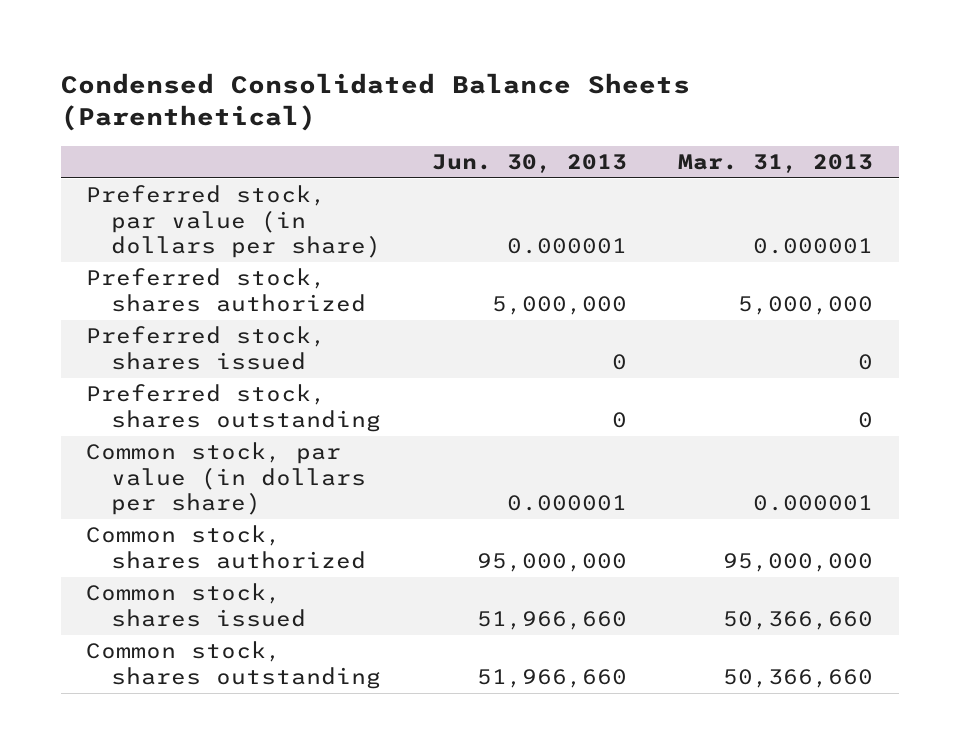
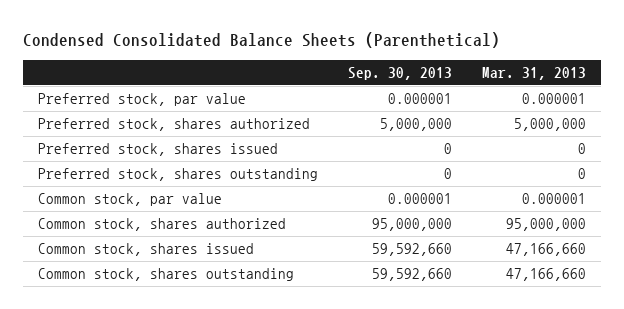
[431,154,627,174] Jun. 30, 2013 -> none
none -> [347,66,452,80] Sep. 30, 2013
[86,185,381,259] Preferred stock, par value (in dollars per share) -> [38,93,247,107] Preferred stock, par value
[86,442,366,516] Common stock, par value (in dollars per share) -> [38,193,223,207] Common stock, par value
[723,610,874,630] 50,366,660 -> [505,243,586,257] 47,166,660
[723,668,874,688] 50,366,660 -> [505,268,586,282] 47,166,660

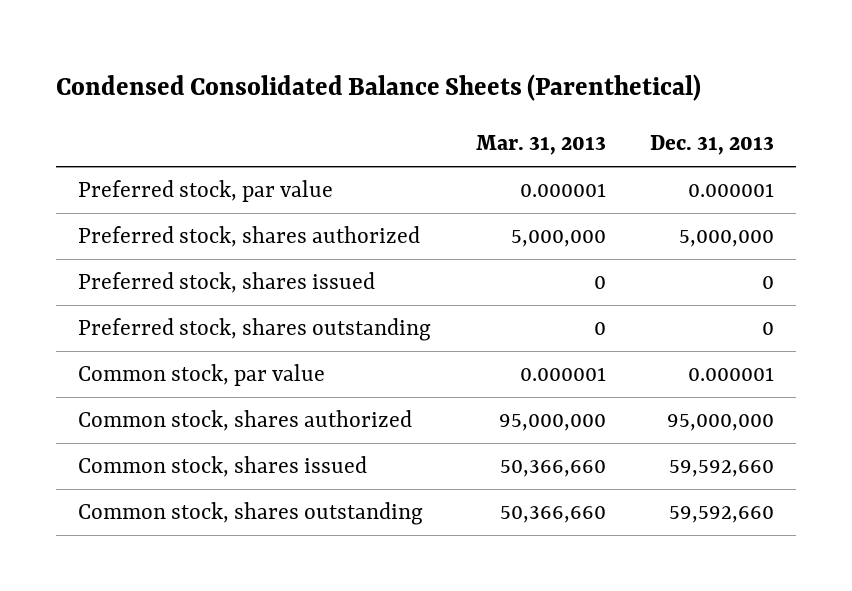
[347,66,452,80] Sep. 30, 2013 -> none
none -> [650,135,775,156] Dec. 31, 2013
[505,243,586,257] 47,166,660 -> [499,460,606,478] 50,366,660
[505,268,586,282] 47,166,660 -> [499,506,606,524] 50,366,660

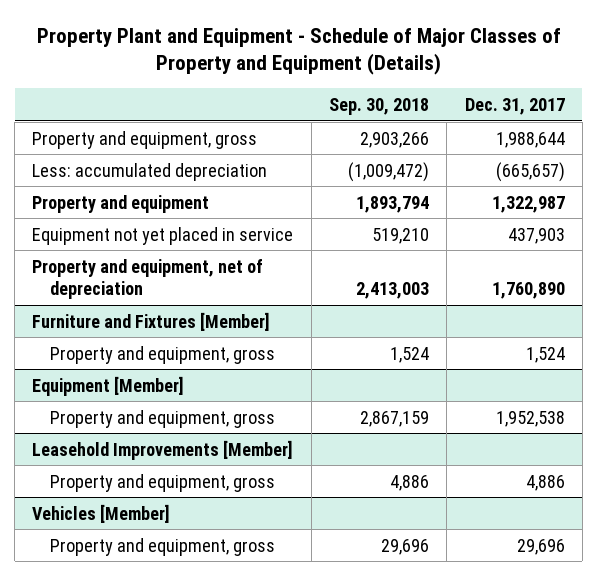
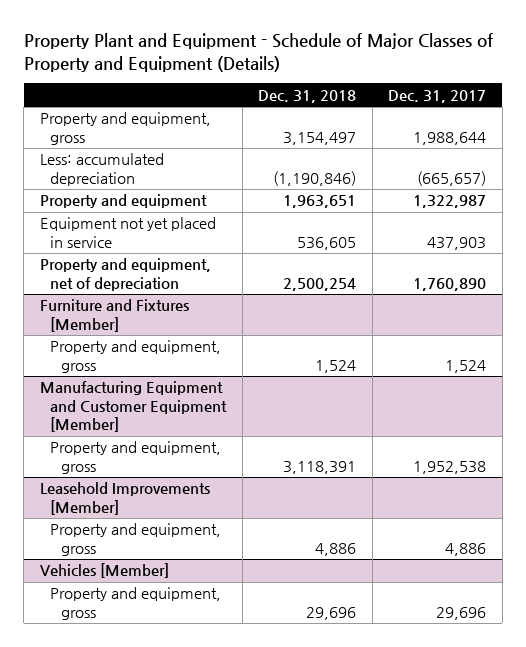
[329,97,430,115] Sep. 30, 2018 -> none
none -> [258,89,357,103] Dec. 31, 2018
[32,375,185,396] Equipment [Member] -> [39,381,228,433] Manufacturing Equipment and Customer Equipment [Member]

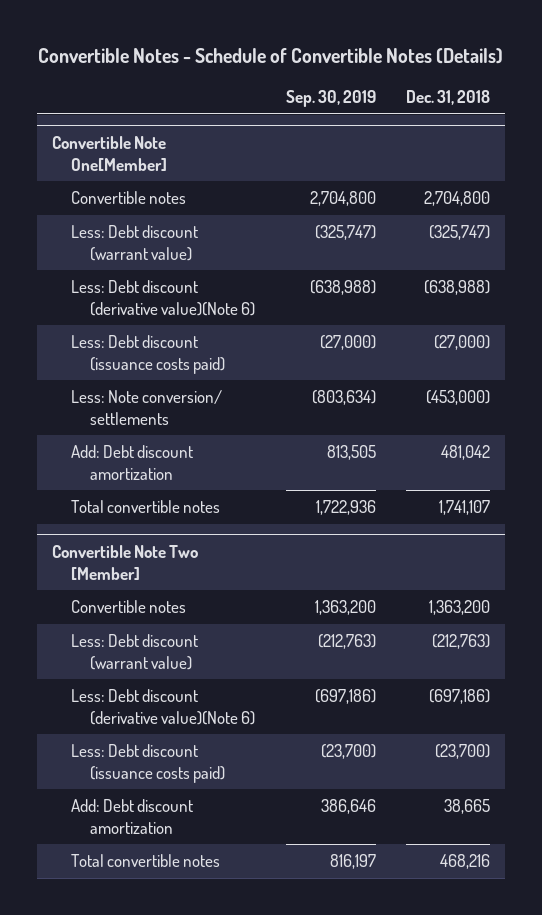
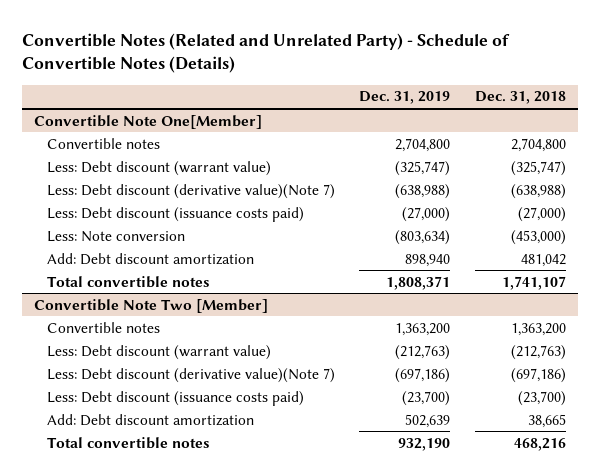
[37,48,503,65] Convertible Notes - Schedule of Convertible Notes (Details) -> [21,32,510,74] Convertible Notes (Related and Unrelated Party) - Schedule of Convertible Notes (Details)
[285,90,376,108] Sep. 30, 2019 -> none
none -> [359,91,451,105] Dec. 31, 2019
[71,279,256,316] Less: Debt discount (derivative value)(Note 6) -> [47,183,336,199] Less: Debt discount (derivative value)(Note 7)
[71,389,223,425] Less: Note conversion/ settlements -> [47,230,186,242] Less: Note conversion
[71,688,256,725] Less: Debt discount (derivative value)(Note 6) -> [47,367,336,383] Less: Debt discount (derivative value)(Note 7)

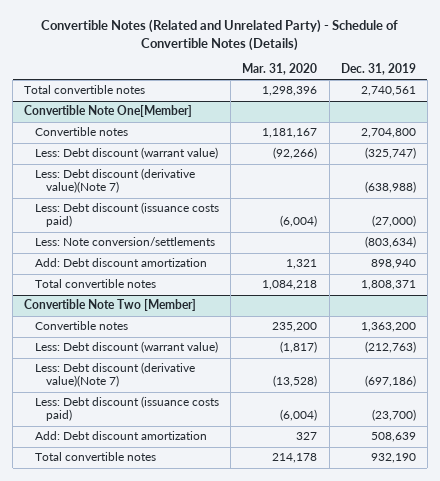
[474,91,566,105] Dec. 31, 2018 -> none
none -> [242,63,318,76] Mar. 31, 2020
none -> [24,85,146,95] Total convertible notes
[47,230,186,242] Less: Note conversion -> [34,237,215,247] Less: Note conversion/settlements
[405,413,451,428] 502,639 -> [370,432,416,443] 508,639

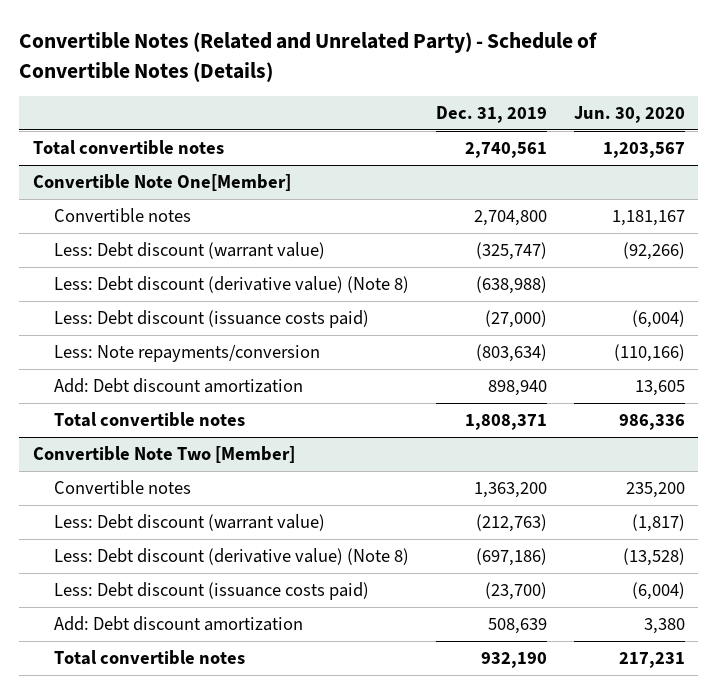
[242,63,318,76] Mar. 31, 2020 -> none
none -> [573,106,685,124] Jun. 30, 2020
[34,168,195,194] Less: Debt discount (derivative value)(Note 7) -> [54,275,410,293] Less: Debt discount (derivative value) (Note 8)
[34,237,215,247] Less: Note conversion/settlements -> [54,343,321,362] Less: Note repayments/conversion
[34,362,195,388] Less: Debt discount (derivative value)(Note 7) -> [54,547,410,565] Less: Debt discount (derivative value) (Note 8)

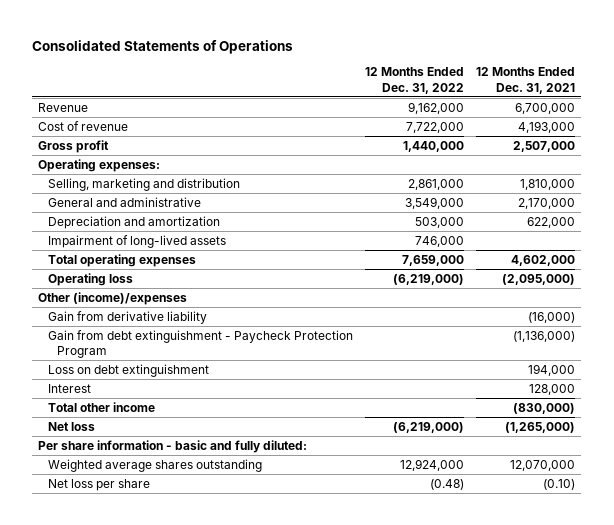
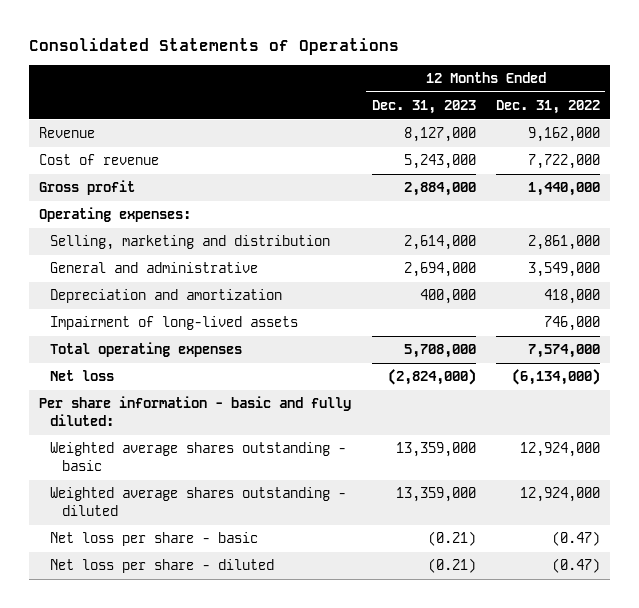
[476,67,576,94] 12 Months Ended Dec. 31, 2021 -> none
none -> [371,100,476,115] Dec. 31, 2023
[414,216,464,228] 503,000 -> [544,289,601,305] 418,000
[47,272,133,286] Operating loss -> none
[38,291,188,305] Other (income)/expenses -> none
[47,310,207,324] Gain from derivative liability -> none
[47,329,353,359] Gain from debt extinguishment - Paycheck Protection Program -> none
[47,363,209,377] Loss on debt extinguishment -> none
[47,383,91,393] Interest -> none
[47,401,155,412] Total other income -> none
[401,254,464,266] 7,659,000 -> [528,344,601,359] 7,574,000
[392,421,464,433] (6,219,000) -> [512,369,601,386] (6,134,000)
[47,458,262,472] Weighted average shares outstanding -> [50,442,347,471] Weighted average shares outstanding - basic
none -> [50,487,347,516] Weighted average shares outstanding - diluted
[47,478,150,491] Net loss per share -> [50,532,259,547] Net loss per share - basic
[429,478,464,490] (0.48) -> [552,531,601,547] (0.47)
none -> [50,559,275,574] Net loss per share - diluted

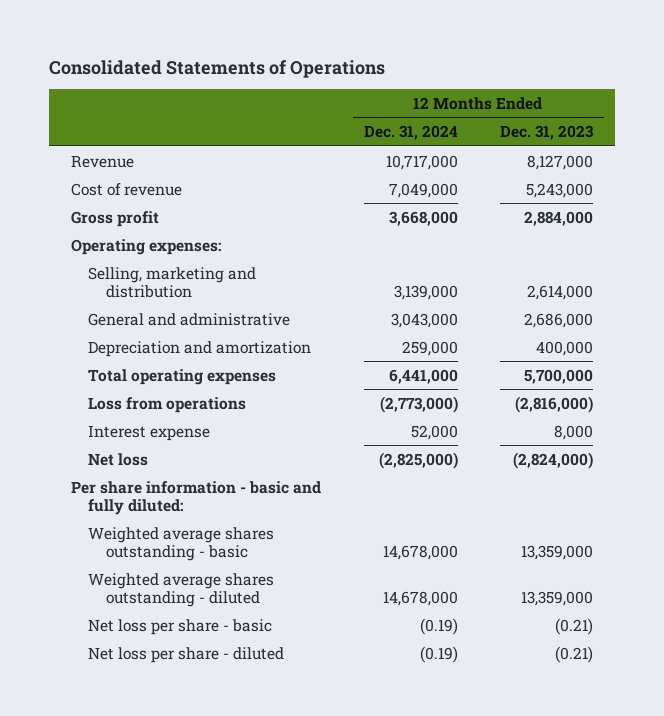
[496,100,601,115] Dec. 31, 2022 -> none
none -> [363,125,458,141] Dec. 31, 2024
[403,262,476,278] 2,694,000 -> [524,312,594,328] 2,686,000
[50,316,299,331] Impairment of long-lived assets -> none
[403,344,476,359] 5,708,000 -> [524,368,594,384] 5,700,000
none -> [88,396,247,413] Loss from operations
none -> [88,424,211,441] Interest expense

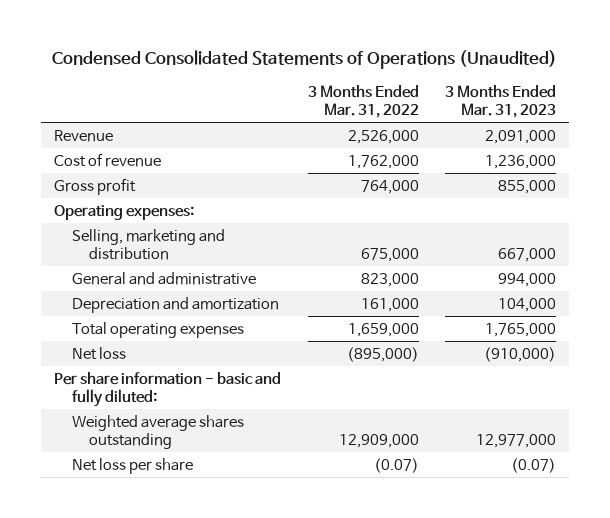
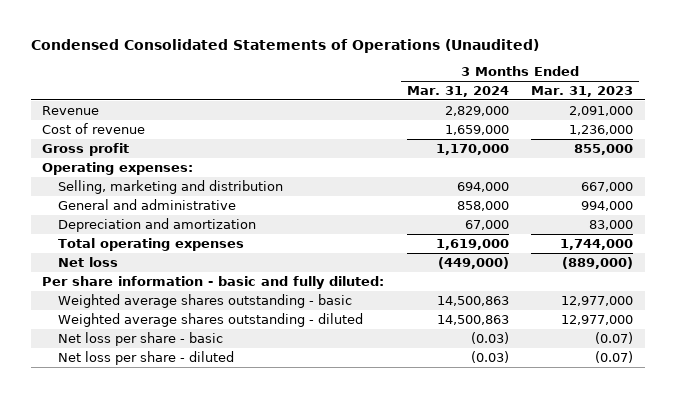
[307,84,419,118] 3 Months Ended Mar. 31, 2022 -> none
none -> [406,86,509,98] Mar. 31, 2024
[497,297,556,312] 104,000 -> [589,219,634,230] 83,000
[484,322,556,337] 1,765,000 -> [560,238,634,250] 1,744,000
[483,346,556,362] (910,000) -> [562,256,634,269] (889,000)
[71,414,244,449] Weighted average shares outstanding -> [57,293,352,308] Weighted average shares outstanding - basic
none -> [57,312,363,327] Weighted average shares outstanding - diluted
[71,457,193,474] Net loss per share -> [57,331,223,346] Net loss per share - basic
none -> [57,350,234,365] Net loss per share - diluted

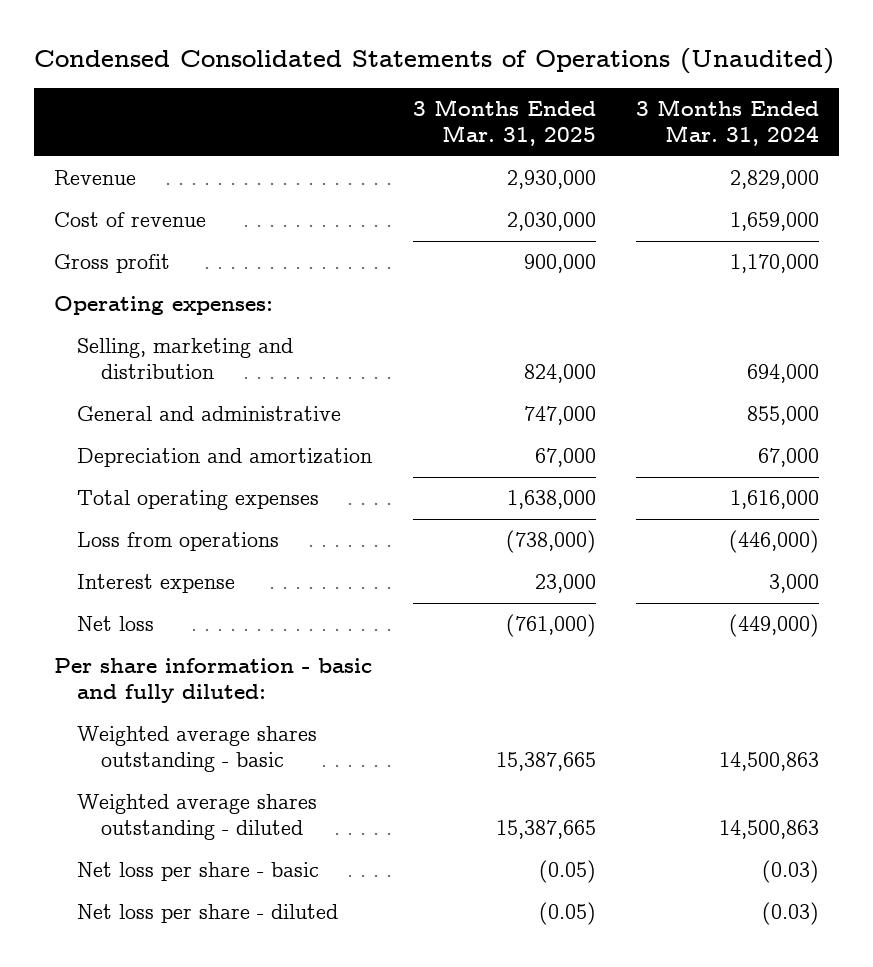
[531,86,634,98] Mar. 31, 2023 -> none
none -> [412,99,596,147] 3 Months Ended Mar. 31, 2025
[456,200,509,211] 858,000 -> [746,406,819,426] 855,000
[435,238,509,250] 1,619,000 -> [729,490,819,510] 1,616,000
none -> [77,532,280,552] Loss from operations
none -> [77,574,236,594] Interest expense

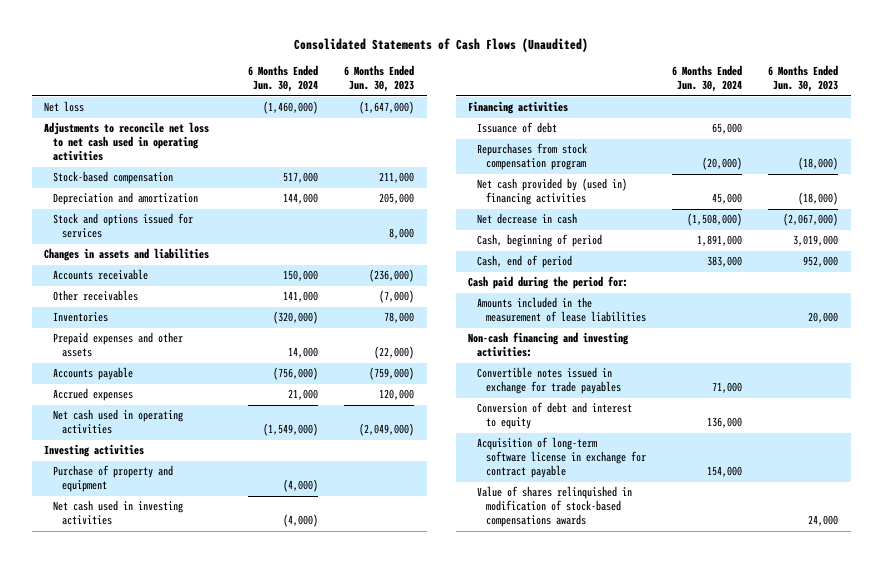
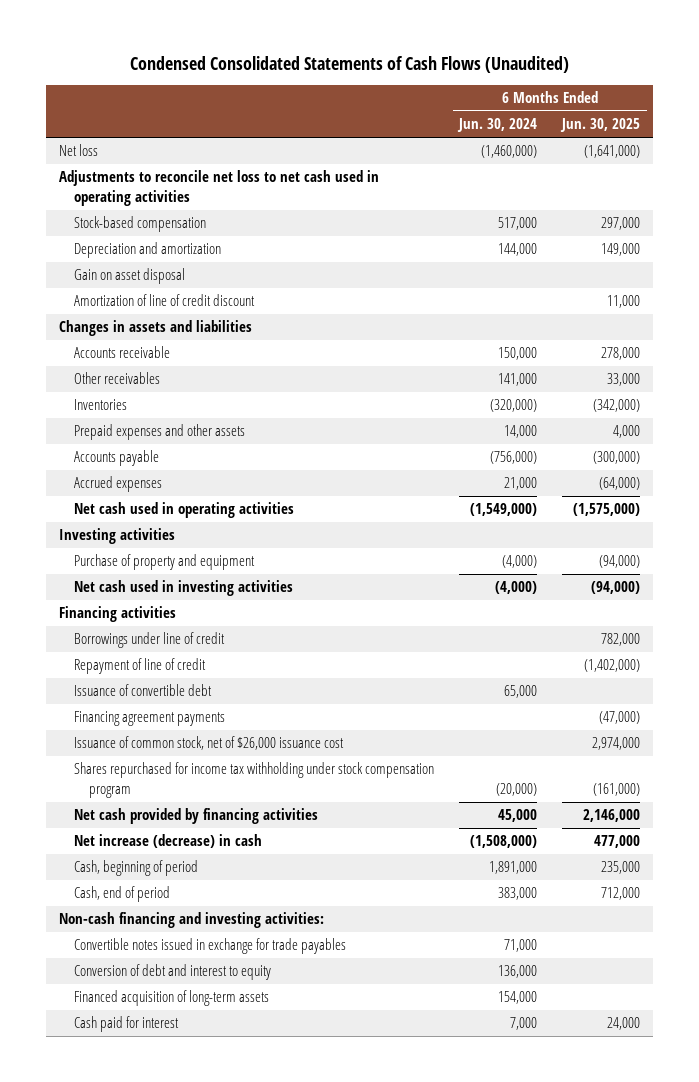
[294,38,589,53] Consolidated Statements of Cash Flows (Unaudited) -> [129,55,569,73] Condensed Consolidated Statements of Cash Flows (Unaudited)
[343,65,414,93] 6 Months Ended Jun. 30, 2023 -> none
none -> [560,118,641,133] Jun. 30, 2025
[53,213,194,239] Stock and options issued for services -> none
none -> [74,268,186,285] Gain on asset disposal
none -> [74,294,256,307] Amortization of line of credit discount
[477,143,588,171] Repurchases from stock compensation program -> none
none -> [74,632,226,649] Borrowings under line of credit
none -> [74,658,207,675] Repayment of line of credit
[477,122,558,134] Issuance of debt -> [74,684,213,697] Issuance of convertible debt
none -> [74,711,226,727] Financing agreement payments
none -> [74,736,345,751] Issuance of common stock, net of $26,000 issuance cost
none -> [74,762,435,798] Shares repurchased for income tax withholding under stock compensation program
[477,178,628,206] Net cash provided by (used in) financing activities -> [74,808,319,825] Net cash provided by financing activities
[477,213,578,225] Net decrease in cash -> [74,834,263,849] Net increase (decrease) in cash
[468,276,629,290] Cash paid during the period for: -> none
[477,297,647,323] Amounts included in the measurement of lease liabilities -> none
[477,486,633,528] Value of shares relinquished in modification of stock-based compensations awards -> none
[477,437,647,479] Acquisition of long-term software license in exchange for contract payable -> [74,990,270,1007] Financed acquisition of long-term assets
none -> [74,1016,180,1033] Cash paid for interest

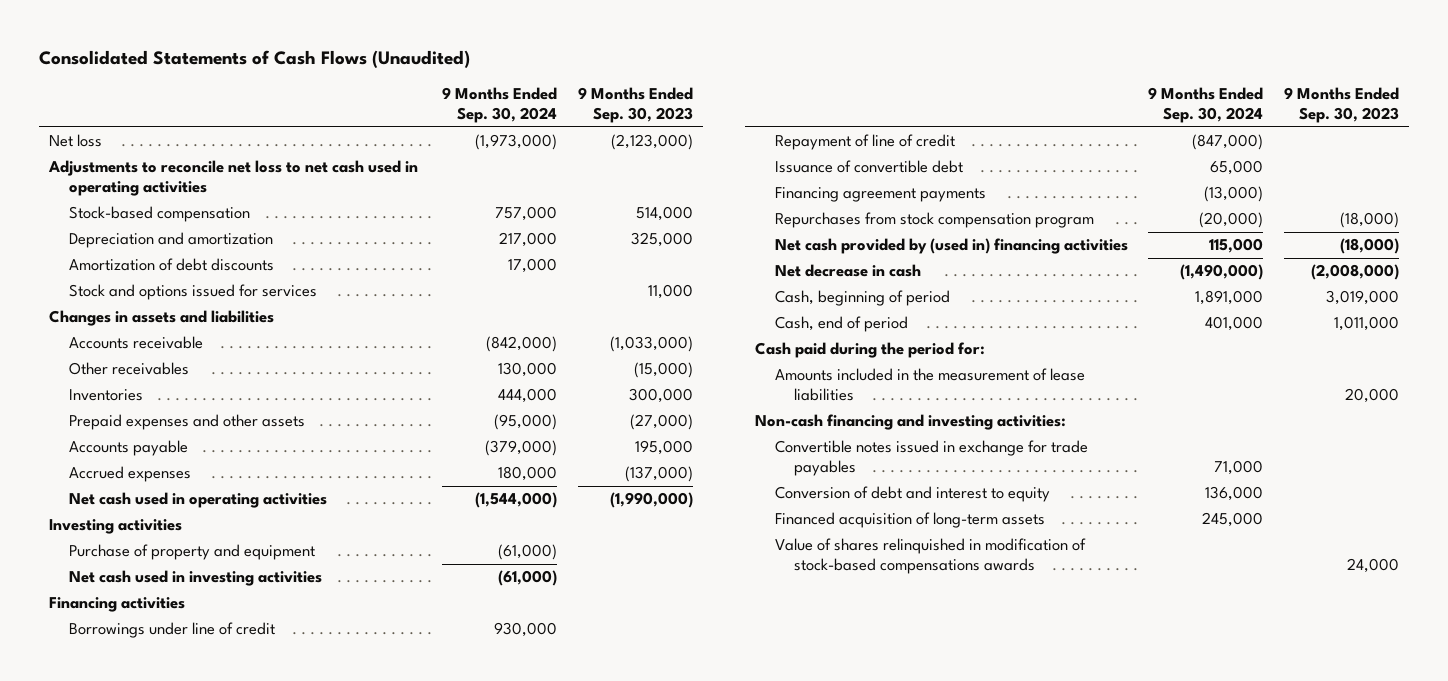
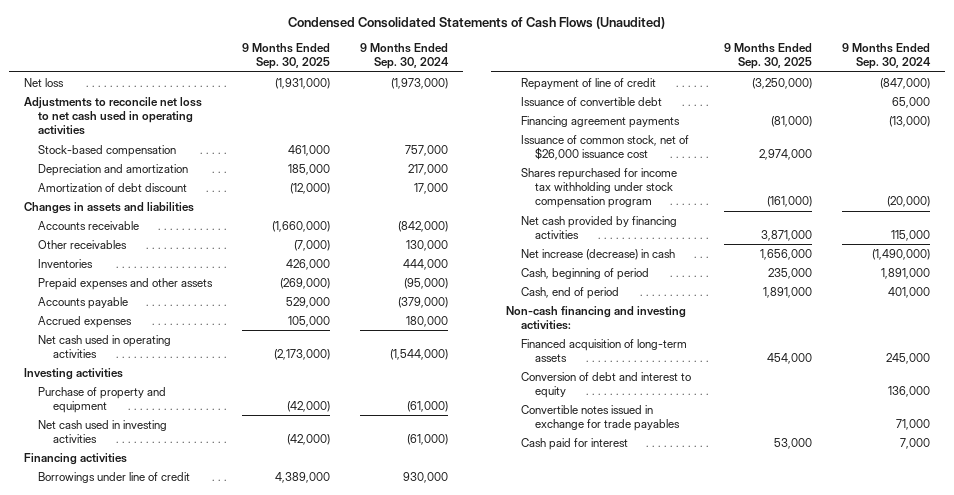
[38,50,470,69] Consolidated Statements of Cash Flows (Unaudited) -> [288,16,666,29] Condensed Consolidated Statements of Cash Flows (Unaudited)
[577,87,693,124] 9 Months Ended Sep. 30, 2023 -> none
none -> [242,42,331,70] 9 Months Ended Sep. 30, 2025
[68,284,317,301] Stock and options issued for services -> none
[68,258,274,272] Amortization of debt discounts -> [38,182,188,192] Amortization of debt discount
[774,212,1094,229] Repurchases from stock compensation program -> none
none -> [520,134,689,161] Issuance of common stock, net of $26,000 issuance cost
none -> [520,167,677,209] Shares repurchased for income tax withholding under stock compensation program
[774,238,1128,255] Net cash provided by (used in) financing activities -> [520,215,677,240] Net cash provided by financing activities
[774,264,921,278] Net decrease in cash -> [520,248,675,260] Net increase (decrease) in cash
[754,342,985,359] Cash paid during the period for: -> none
[774,368,1085,402] Amounts included in the measurement of lease liabilities -> none
[774,538,1086,575] Value of shares relinquished in modification of stock-based compensations awards -> none
[774,486,1050,503] Conversion of debt and interest to equity -> [520,371,691,399] Conversion of debt and interest to equity
[774,440,1088,477] Convertible notes issued in exchange for trade payables -> [520,404,680,432] Convertible notes issued in exchange for trade payables
none -> [520,437,628,450] Cash paid for interest

